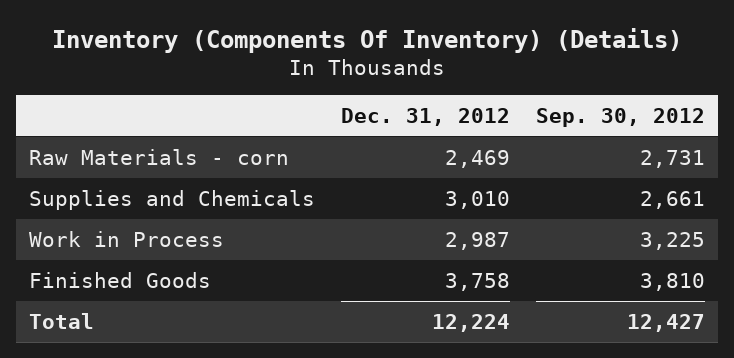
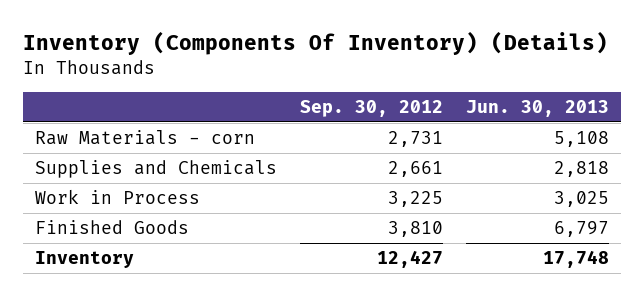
[341,107,511,126] Dec. 31, 2012 -> none
none -> [466,99,610,117] Jun. 30, 2013
[29,312,95,329] Total -> [34,251,134,269] Inventory

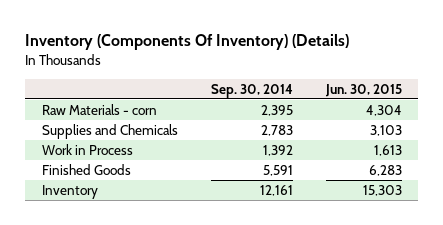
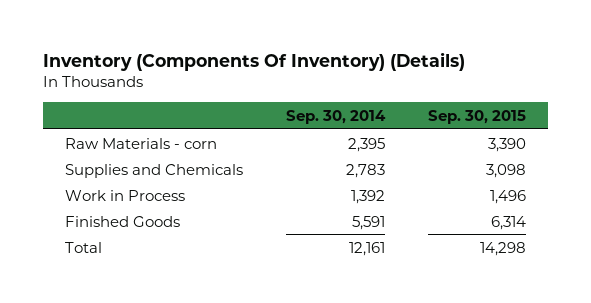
[324,83,402,97] Jun. 30, 2015 -> none
none -> [428,109,527,124] Sep. 30, 2015
[41,185,98,200] Inventory -> [64,241,102,253] Total

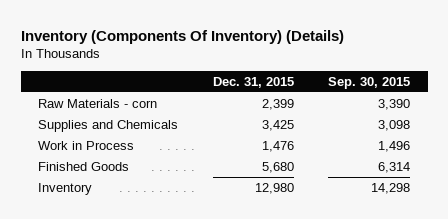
[286,109,387,124] Sep. 30, 2014 -> none
none -> [212,76,294,88] Dec. 31, 2015
[64,241,102,253] Total -> [38,182,93,195] Inventory

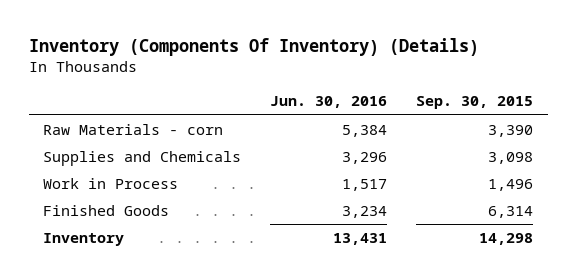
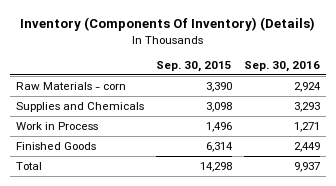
[270,96,388,109] Jun. 30, 2016 -> none
none -> [244,60,321,72] Sep. 30, 2016
[43,233,125,247] Inventory -> [16,161,43,170] Total

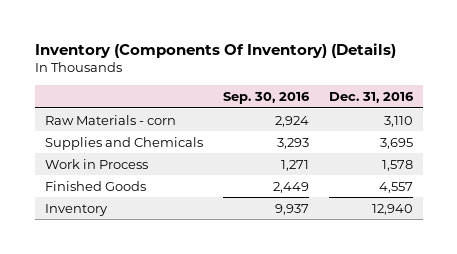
[156,60,233,72] Sep. 30, 2015 -> none
none -> [328,92,414,104] Dec. 31, 2016
[16,161,43,170] Total -> [44,203,108,216] Inventory

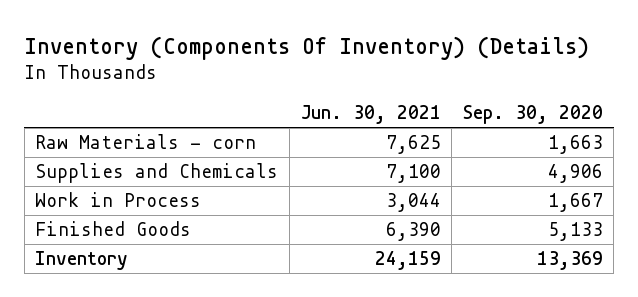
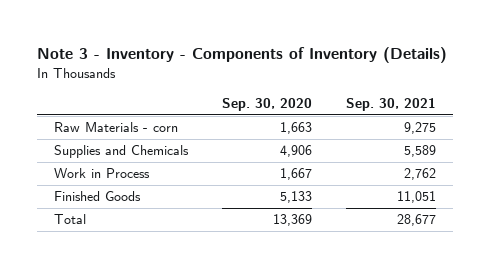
[24,35,590,60] Inventory (Components Of Inventory) (Details) -> [37,47,448,64] Note 3 - Inventory - Components of Inventory (Details)
[300,105,441,125] Jun. 30, 2021 -> none
none -> [346,98,437,112] Sep. 30, 2021
[35,250,129,270] Inventory -> [54,214,87,225] Total

